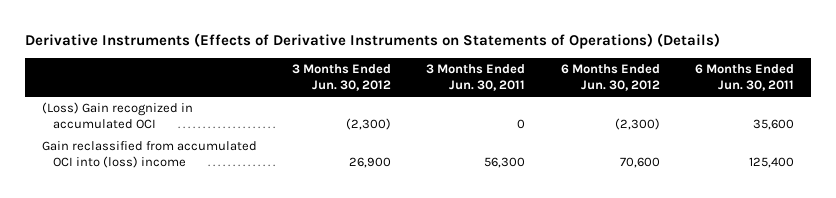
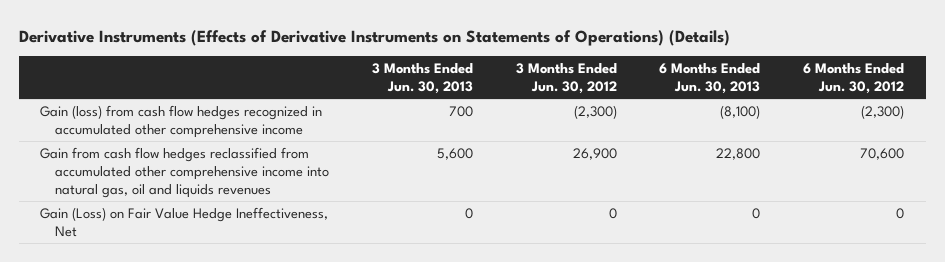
[426,64,526,91] 3 Months Ended Jun. 30, 2011 -> none
[694,64,794,91] 6 Months Ended Jun. 30, 2011 -> none
none -> [371,63,473,95] 3 Months Ended Jun. 30, 2013
none -> [659,63,761,95] 6 Months Ended Jun. 30, 2013
[42,102,194,130] (Loss) Gain recognized in accumulated OCI -> [40,104,323,138] Gain (loss) from cash flow hedges recognized in accumulated other comprehensive income
[42,141,258,169] Gain reclassified from accumulated OCI into (loss) income -> [40,146,329,198] Gain from cash flow hedges reclassified from accumulated other comprehensive income into natural gas, oil and liquids revenues
none -> [40,206,329,237] Gain (Loss) on Fair Value Hedge Ineffectiveness, Net

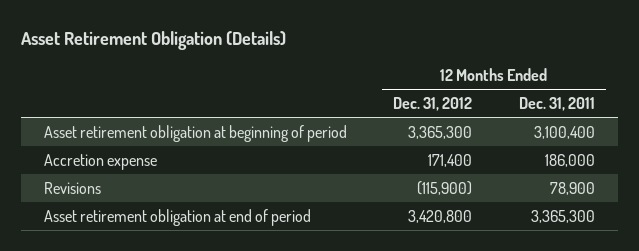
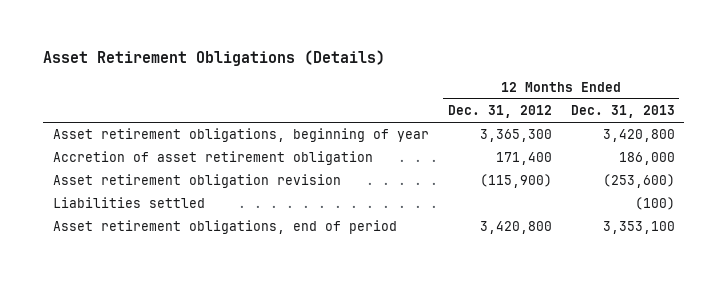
[20,31,286,51] Asset Retirement Obligation (Details) -> [43,49,386,66] Asset Retirement Obligations (Details)
[518,96,595,111] Dec. 31, 2011 -> none
none -> [570,105,675,119] Dec. 31, 2013
[44,124,348,142] Asset retirement obligation at beginning of period -> [52,128,429,143] Asset retirement obligations, beginning of year
[44,153,158,170] Accretion expense -> [52,151,373,166] Accretion of asset retirement obligation
[44,181,102,194] Revisions -> [52,174,341,189] Asset retirement obligation revision
none -> [52,197,205,209] Liabilities settled
[44,208,312,226] Asset retirement obligation at end of period -> [52,220,397,235] Asset retirement obligations, end of period

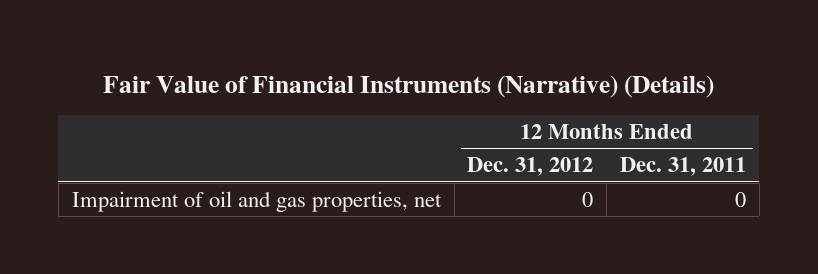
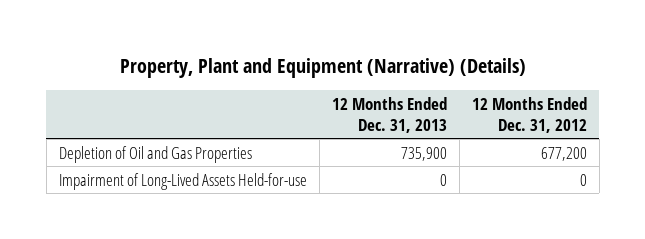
[102,75,714,99] Fair Value of Financial Instruments (Narrative) (Details) -> [119,57,526,78] Property, Plant and Equipment (Narrative) (Details)
[619,157,746,177] Dec. 31, 2011 -> none
none -> [331,96,447,133] 12 Months Ended Dec. 31, 2013
none -> [58,145,252,163] Depletion of Oil and Gas Properties
[71,190,442,212] Impairment of oil and gas properties, net -> [58,172,307,190] Impairment of Long-Lived Assets Held-for-use

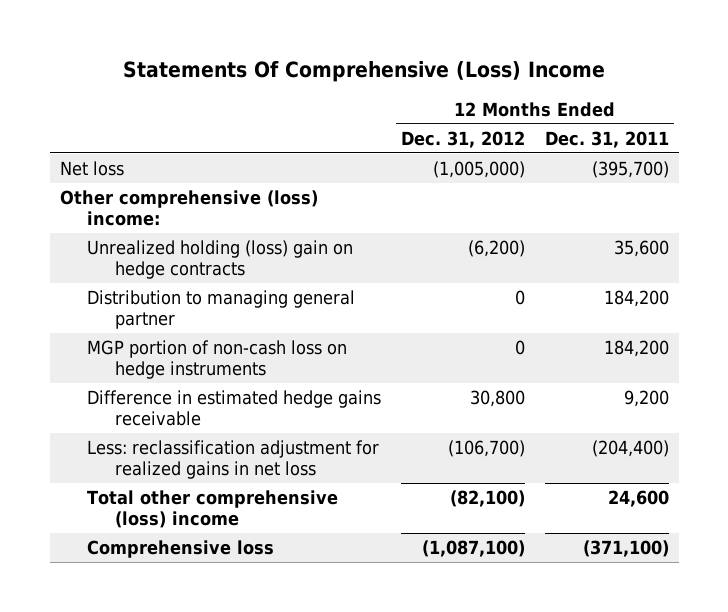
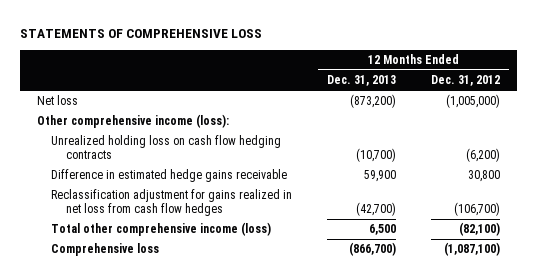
[123,61,606,83] Statements Of Comprehensive (Loss) Income -> [19,28,262,38] STATEMENTS OF COMPREHENSIVE LOSS
[544,130,669,148] Dec. 31, 2011 -> none
none -> [327,75,397,87] Dec. 31, 2013
[87,289,356,330] Distribution to managing general partner -> none
[87,339,348,380] MGP portion of non-cash loss on hedge instruments -> none
[59,189,318,227] Other comprehensive (loss) income: -> [36,114,229,129] Other comprehensive income (loss):
[87,239,354,280] Unrealized holding (loss) gain on hedge contracts -> [51,135,282,160] Unrealized holding loss on cash flow hedging contracts
[87,439,380,480] Less: reclassification adjustment for realized gains in net loss -> [51,189,293,217] Reclassification adjustment for gains realized in net loss from cash flow hedges
[87,489,339,529] Total other comprehensive (loss) income -> [51,222,272,237] Total other comprehensive income (loss)

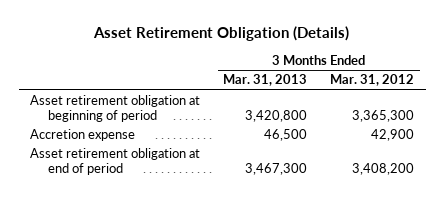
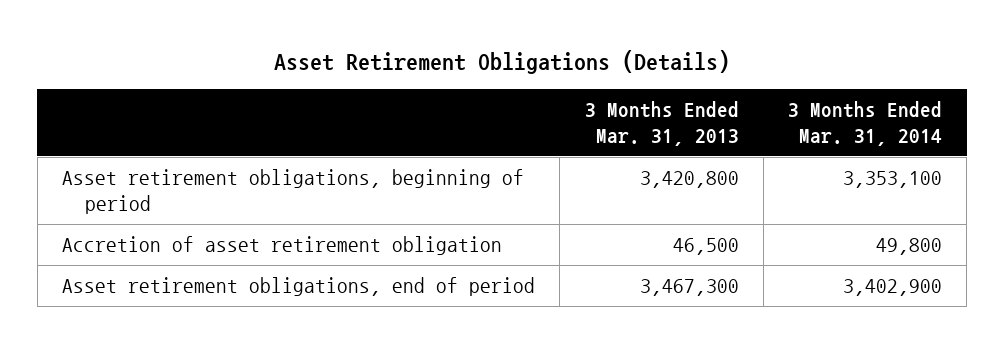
[93,26,350,42] Asset Retirement Obligation (Details) -> [274,49,731,74] Asset Retirement Obligations (Details)
[330,74,415,87] Mar. 31, 2012 -> none
none -> [788,101,943,146] 3 Months Ended Mar. 31, 2014
[30,95,201,122] Asset retirement obligation at beginning of period -> [61,168,524,214] Asset retirement obligations, beginning of period
[30,129,136,142] Accretion expense -> [61,235,502,255] Accretion of asset retirement obligation
[30,148,201,175] Asset retirement obligation at end of period -> [61,276,535,296] Asset retirement obligations, end of period

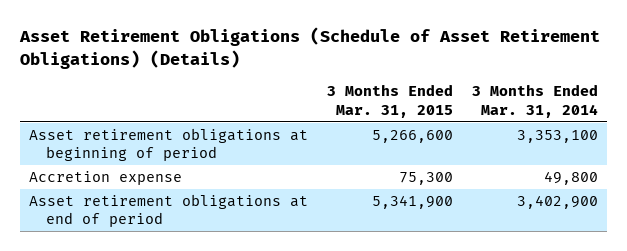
[274,49,731,74] Asset Retirement Obligations (Details) -> [18,27,600,69] Asset Retirement Obligations (Schedule of Asset Retirement Obligations) (Details)
[584,101,739,146] 3 Months Ended Mar. 31, 2013 -> none
none -> [326,84,453,118] 3 Months Ended Mar. 31, 2015
[61,168,524,214] Asset retirement obligations, beginning of period -> [29,128,309,162] Asset retirement obligations at beginning of period
[61,235,502,255] Accretion of asset retirement obligation -> [29,171,183,186] Accretion expense
[61,276,535,296] Asset retirement obligations, end of period -> [29,194,309,228] Asset retirement obligations at end of period

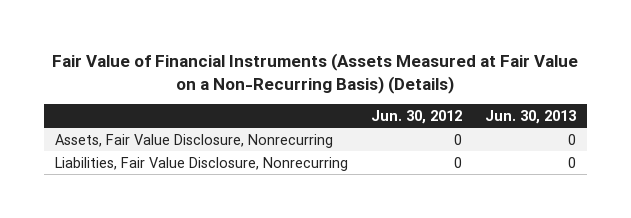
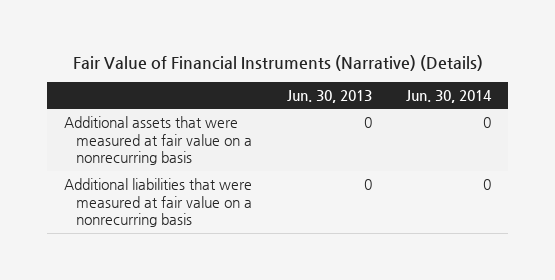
[52,52,579,94] Fair Value of Financial Instruments (Assets Measured at Fair Value on a Non-Recurring Basis) (Details) -> [72,54,483,71] Fair Value of Financial Instruments (Narrative) (Details)
[370,110,462,125] Jun. 30, 2012 -> none
none -> [406,89,493,103] Jun. 30, 2014
[55,133,334,148] Assets, Fair Value Disclosure, Nonrecurring -> [64,116,253,166] Additional assets that were measured at fair value on a nonrecurring basis
[55,156,349,171] Liabilities, Fair Value Disclosure, Nonrecurring -> [64,178,253,228] Additional liabilities that were measured at fair value on a nonrecurring basis

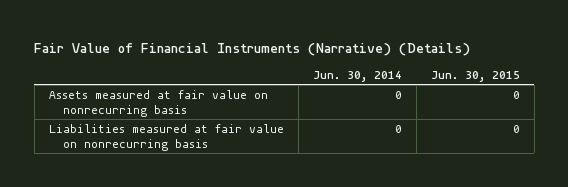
[286,89,372,103] Jun. 30, 2013 -> none
none -> [430,70,520,82] Jun. 30, 2015
[64,116,253,166] Additional assets that were measured at fair value on a nonrecurring basis -> [48,89,268,117] Assets measured at fair value on nonrecurring basis
[64,178,253,228] Additional liabilities that were measured at fair value on a nonrecurring basis -> [48,123,284,151] Liabilities measured at fair value on nonrecurring basis

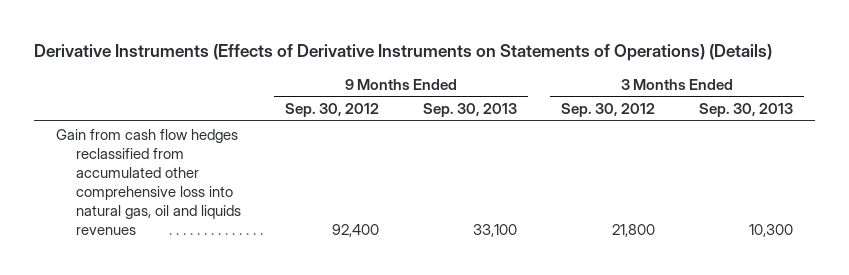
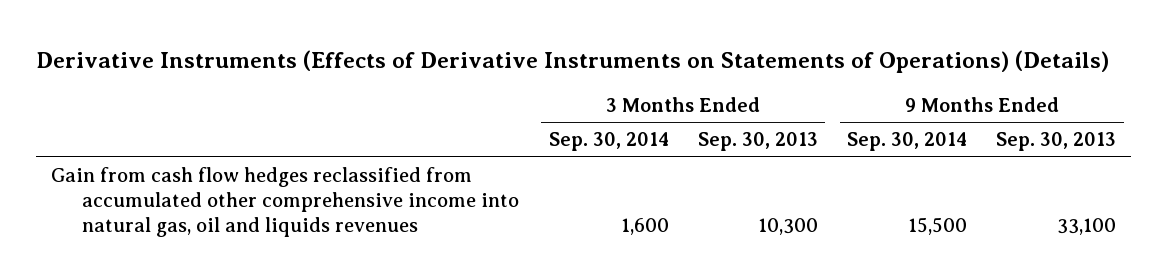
[285,102,380,117] Sep. 30, 2012 -> none
[561,102,656,117] Sep. 30, 2012 -> none
none -> [548,132,669,152] Sep. 30, 2014
none -> [847,132,968,152] Sep. 30, 2014
[56,128,241,235] Gain from cash flow hedges reclassified from accumulated other comprehensive loss into natural gas, oil and liquids revenues -> [51,167,520,237] Gain from cash flow hedges reclassified from accumulated other comprehensive income into natural gas, oil and liquids revenues

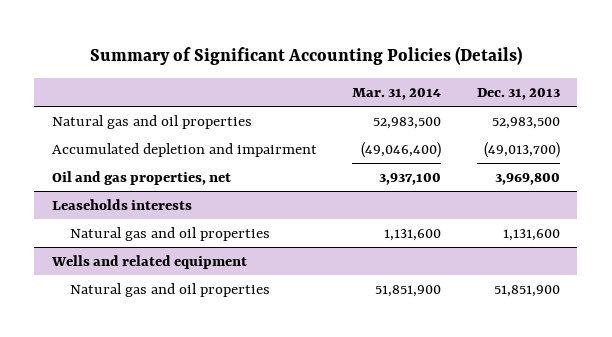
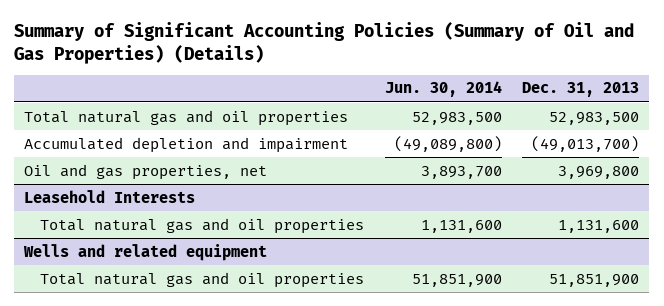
[89,45,522,65] Summary of Significant Accounting Policies (Details) -> [14,22,635,64] Summary of Significant Accounting Policies (Summary of Oil and Gas Properties) (Details)
[352,87,442,100] Mar. 31, 2014 -> none
none -> [384,81,502,98] Jun. 30, 2014
[51,115,252,130] Natural gas and oil properties -> [24,109,349,126] Total natural gas and oil properties
[51,199,192,211] Leaseholds interests -> [24,189,196,203] Leasehold Interests
[70,227,271,242] Natural gas and oil properties -> [39,217,364,234] Total natural gas and oil properties
[70,283,271,298] Natural gas and oil properties -> [39,271,364,288] Total natural gas and oil properties

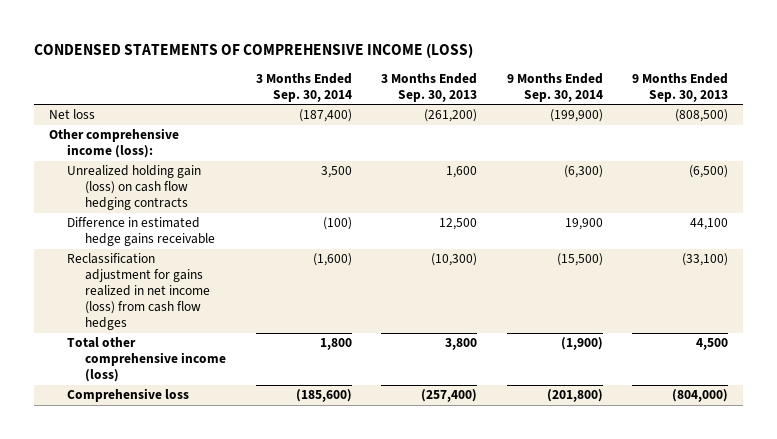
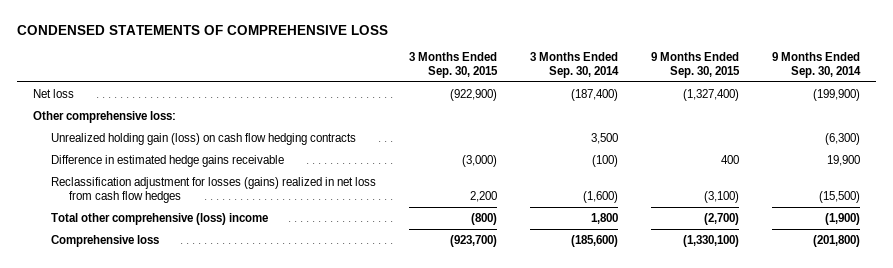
[34,42,474,58] CONDENSED STATEMENTS OF COMPREHENSIVE INCOME (LOSS) -> [16,24,388,35] CONDENSED STATEMENTS OF COMPREHENSIVE LOSS
[381,72,478,102] 3 Months Ended Sep. 30, 2013 -> none
[632,72,729,102] 9 Months Ended Sep. 30, 2013 -> none
none -> [409,52,499,78] 3 Months Ended Sep. 30, 2015
none -> [650,52,740,78] 9 Months Ended Sep. 30, 2015
[48,128,179,159] Other comprehensive income (loss): -> [33,111,177,124] Other comprehensive loss:
[66,253,211,331] Reclassification adjustment for gains realized in net income (loss) from cash flow hedges -> [51,177,377,203] Reclassification adjustment for losses (gains) realized in net loss from cash flow hedges
[66,337,227,383] Total other comprehensive income (loss) -> [51,213,269,226] Total other comprehensive (loss) income

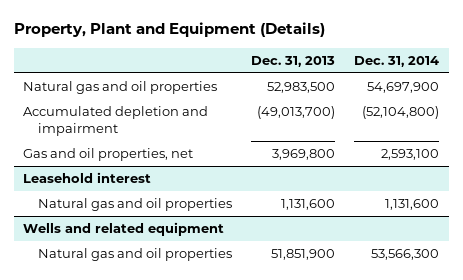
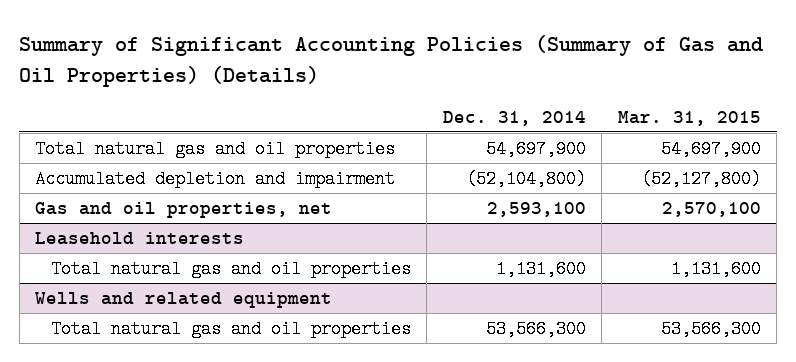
[13,22,325,38] Property, Plant and Equipment (Details) -> [19,34,764,87] Summary of Significant Accounting Policies (Summary of Gas and Oil Properties) (Details)
[251,55,336,67] Dec. 31, 2013 -> none
none -> [617,110,761,126] Mar. 31, 2015
[23,81,218,95] Natural gas and oil properties -> [35,140,396,159] Total natural gas and oil properties
[23,172,152,184] Leasehold interest -> [35,232,245,246] Leasehold interests
[38,198,233,212] Natural gas and oil properties -> [50,260,411,279] Total natural gas and oil properties
[38,248,233,262] Natural gas and oil properties -> [50,320,411,339] Total natural gas and oil properties

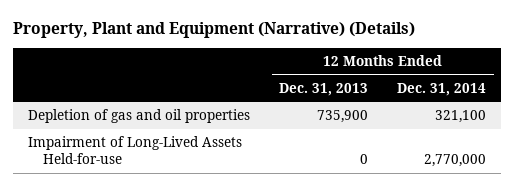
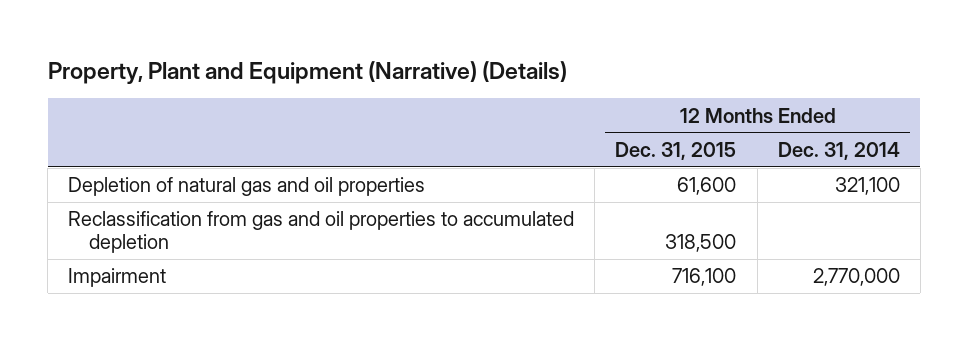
[278,82,368,96] Dec. 31, 2013 -> none
none -> [615,142,737,161] Dec. 31, 2015
[27,109,250,124] Depletion of gas and oil properties -> [68,177,426,197] Depletion of natural gas and oil properties
none -> [68,211,575,254] Reclassification from gas and oil properties to accumulated depletion
[27,136,242,165] Impairment of Long-Lived Assets Held-for-use -> [68,268,167,288] Impairment

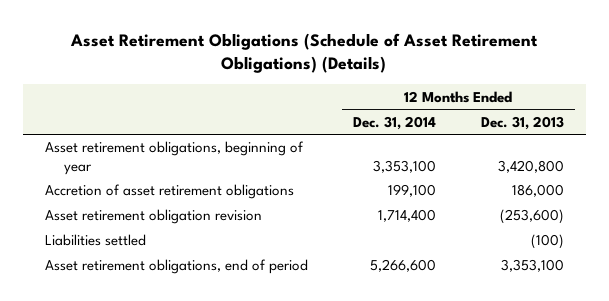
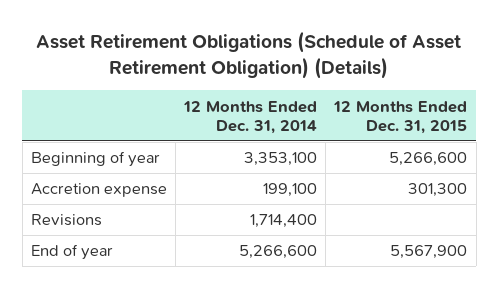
[70,32,539,74] Asset Retirement Obligations (Schedule of Asset Retirement Obligations) (Details) -> [36,31,462,79] Asset Retirement Obligations (Schedule of Asset Retirement Obligation) (Details)
[480,115,564,130] Dec. 31, 2013 -> none
none -> [333,100,468,134] 12 Months Ended Dec. 31, 2015
[45,234,147,247] Liabilities settled -> none
[45,141,305,175] Asset retirement obligations, beginning of year -> [30,151,160,168] Beginning of year
[45,184,295,200] Accretion of asset retirement obligations -> [30,183,167,198] Accretion expense
[45,209,263,225] Asset retirement obligation revision -> [30,214,102,227] Revisions
[45,259,309,275] Asset retirement obligations, end of period -> [30,244,113,261] End of year

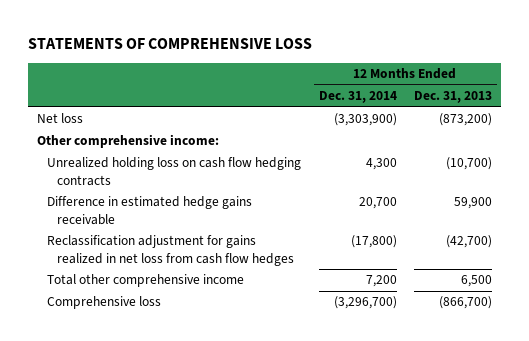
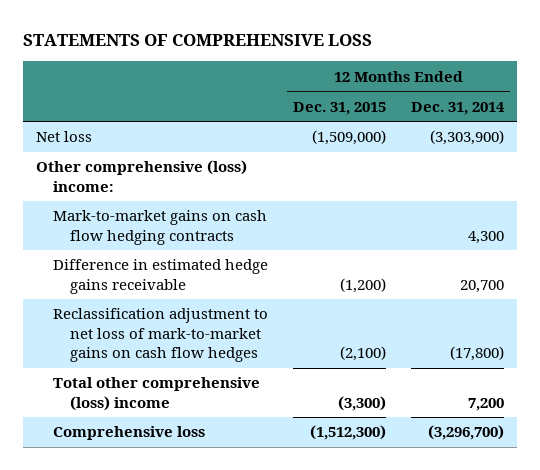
[414,91,493,104] Dec. 31, 2013 -> none
none -> [292,101,386,115] Dec. 31, 2015
[36,134,219,149] Other comprehensive income: -> [35,160,247,192] Other comprehensive (loss) income:
[47,157,302,186] Unrealized holding loss on cash flow hedging contracts -> [52,210,267,245] Mark-to-market gains on cash flow hedging contracts
[47,235,295,266] Reclassification adjustment for gains realized in net loss from cash flow hedges -> [52,308,268,362] Reclassification adjustment to net loss of mark-to-market gains on cash flow hedges
[47,274,245,288] Total other comprehensive income -> [52,377,260,411] Total other comprehensive (loss) income

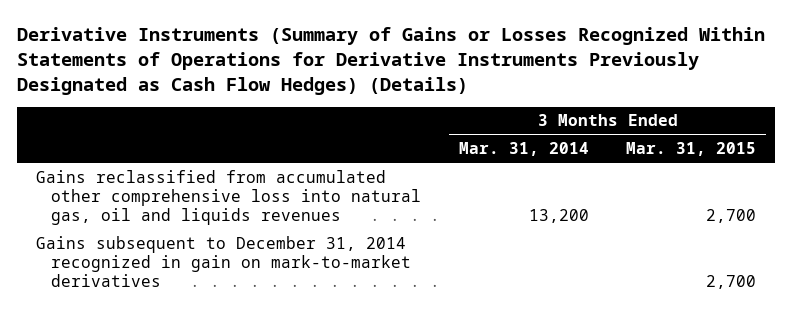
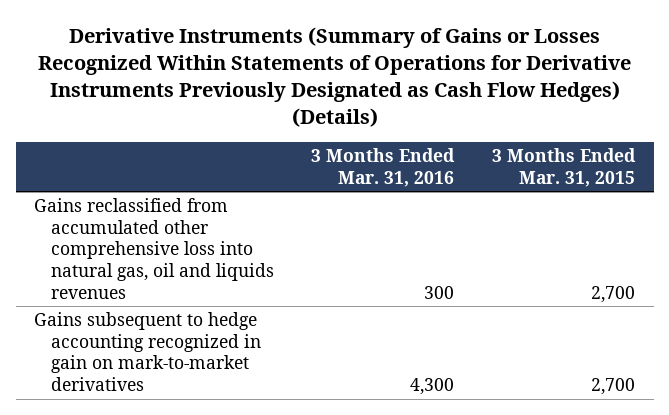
[458,142,589,157] Mar. 31, 2014 -> none
none -> [311,148,456,187] 3 Months Ended Mar. 31, 2016
[35,235,412,287] Gains subsequent to December 31, 2014 recognized in gain on mark-to-market derivatives -> [34,312,261,392] Gains subsequent to hedge accounting recognized in gain on mark-to-market derivatives

